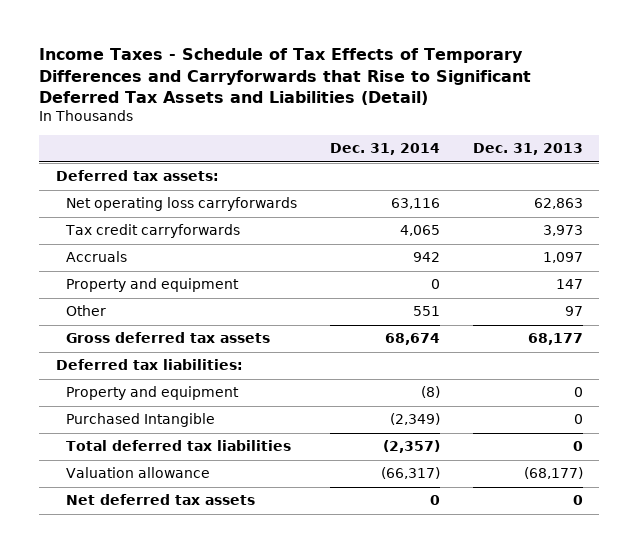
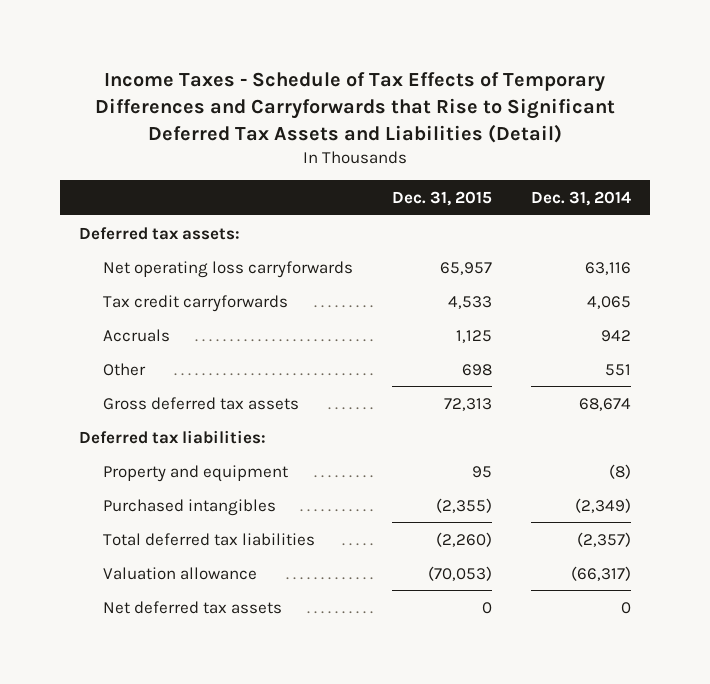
[472,143,583,156] Dec. 31, 2013 -> none
none -> [392,191,493,207] Dec. 31, 2015
[66,278,240,293] Property and equipment -> none
[66,413,216,428] Purchased Intangible -> [103,498,277,516] Purchased intangibles

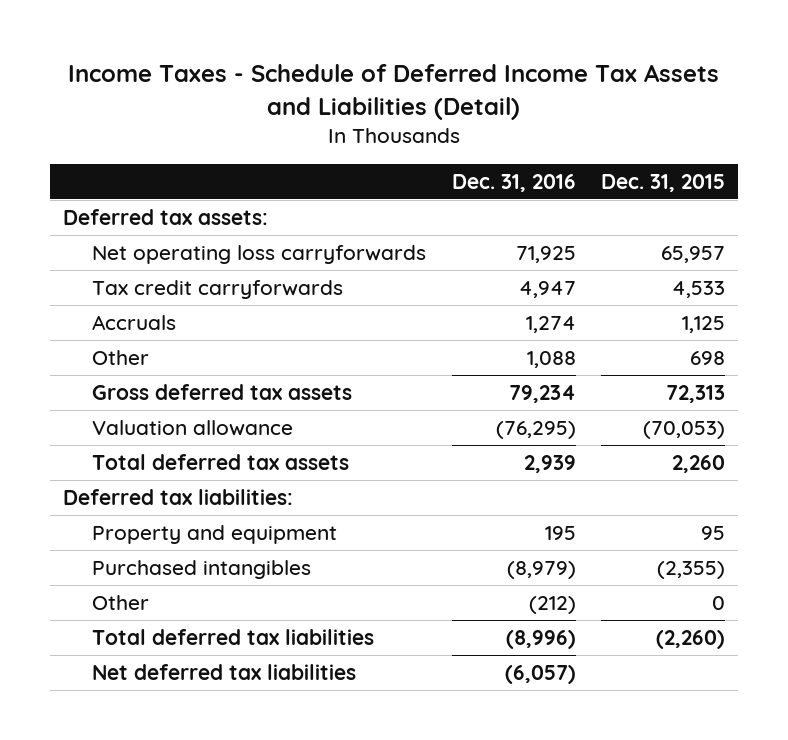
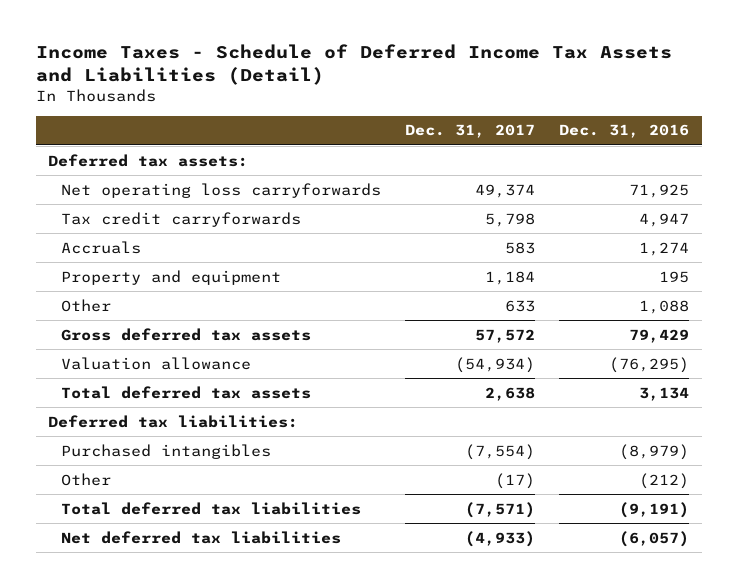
[601,173,726,192] Dec. 31, 2015 -> none
none -> [405,124,536,139] Dec. 31, 2017
[92,524,338,544] Property and equipment -> [60,269,281,285] Property and equipment
[508,384,576,403] 79,234 -> [629,328,690,343] 79,429
[523,454,576,473] 2,939 -> [639,386,690,401] 3,134
[505,629,576,649] (8,996) -> [619,501,690,518] (9,191)

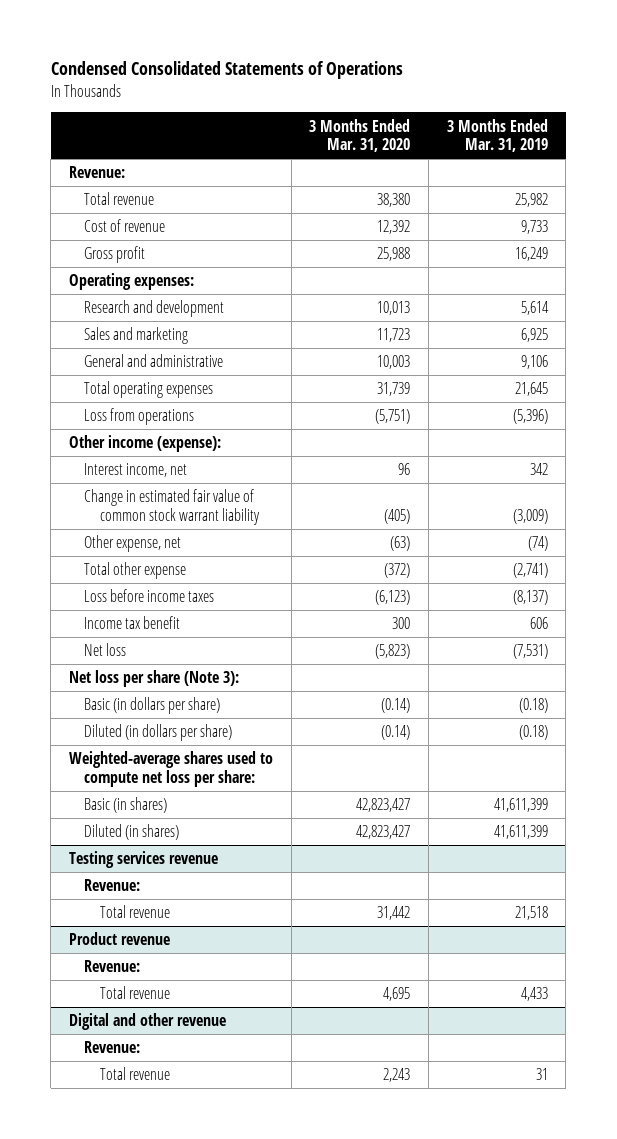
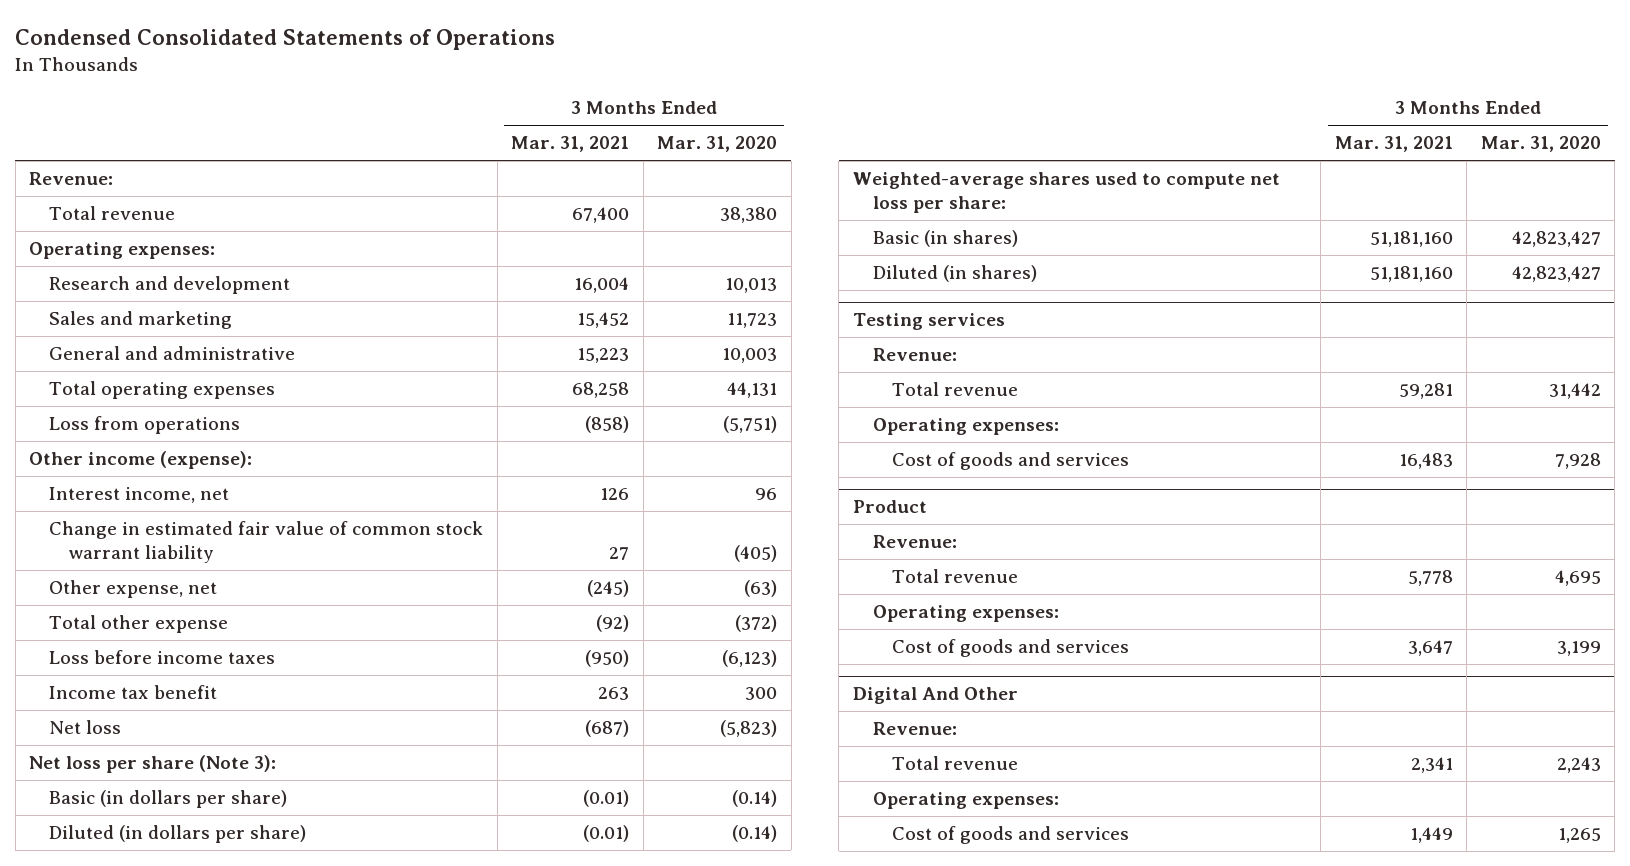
[446,118,548,153] 3 Months Ended Mar. 31, 2019 -> none
none -> [511,136,630,153] Mar. 31, 2021
[84,219,166,233] Cost of revenue -> none
[84,246,146,264] Gross profit -> none
[377,382,411,397] 31,739 -> [727,382,778,399] 44,131
[68,851,218,869] Testing services revenue -> [852,313,1005,331] Testing services
none -> [872,418,1059,436] Operating expenses:
none -> [892,452,1130,471] Cost of goods and services
[68,932,170,946] Product revenue -> [852,500,927,514] Product
none -> [872,605,1059,623] Operating expenses:
none -> [892,639,1130,658] Cost of goods and services
[68,1013,226,1031] Digital and other revenue -> [852,687,1018,705] Digital And Other
none -> [872,792,1059,810] Operating expenses:
none -> [892,826,1130,845] Cost of goods and services

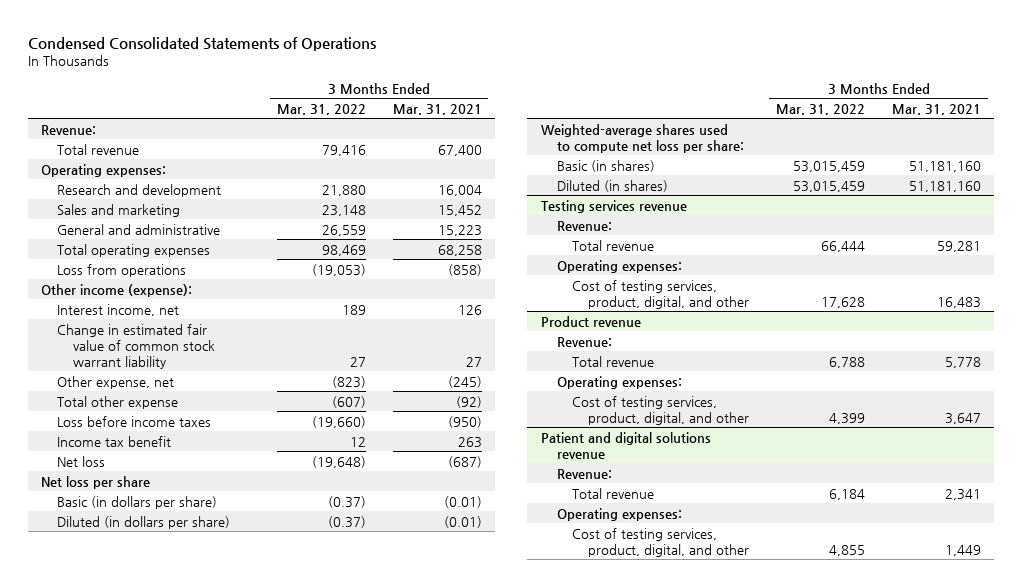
[657,136,778,153] Mar. 31, 2020 -> none
none -> [276,103,366,115] Mar. 31, 2022
[29,755,277,774] Net loss per share (Note 3): -> [41,475,151,489] Net loss per share
[852,313,1005,331] Testing services -> [540,199,687,213] Testing services revenue
[892,452,1130,471] Cost of goods and services -> [572,279,750,309] Cost of testing services, product, digital, and other
[852,500,927,514] Product -> [540,315,641,327] Product revenue
[852,687,1018,705] Digital And Other -> none
[892,639,1130,658] Cost of goods and services -> [572,395,750,425] Cost of testing services, product, digital, and other
none -> [540,431,711,459] Patient and digital solutions revenue
[892,826,1130,845] Cost of goods and services -> [572,527,750,557] Cost of testing services, product, digital, and other

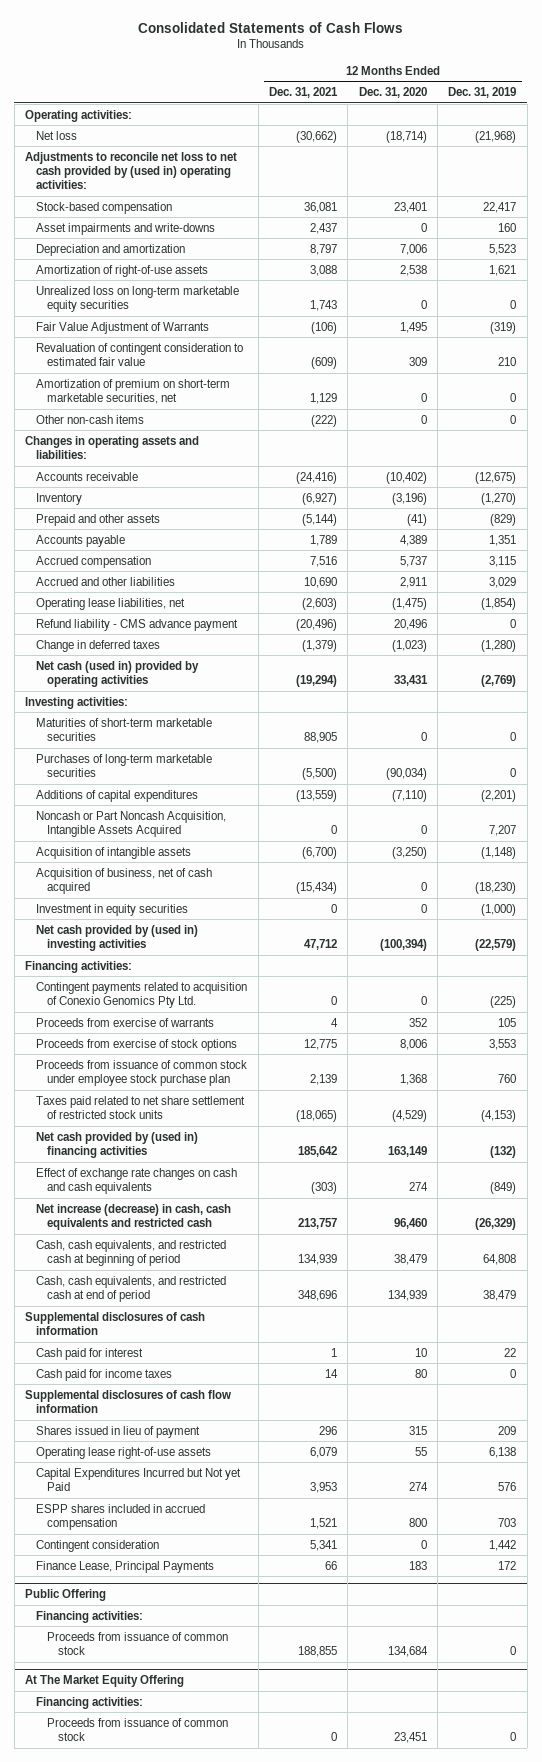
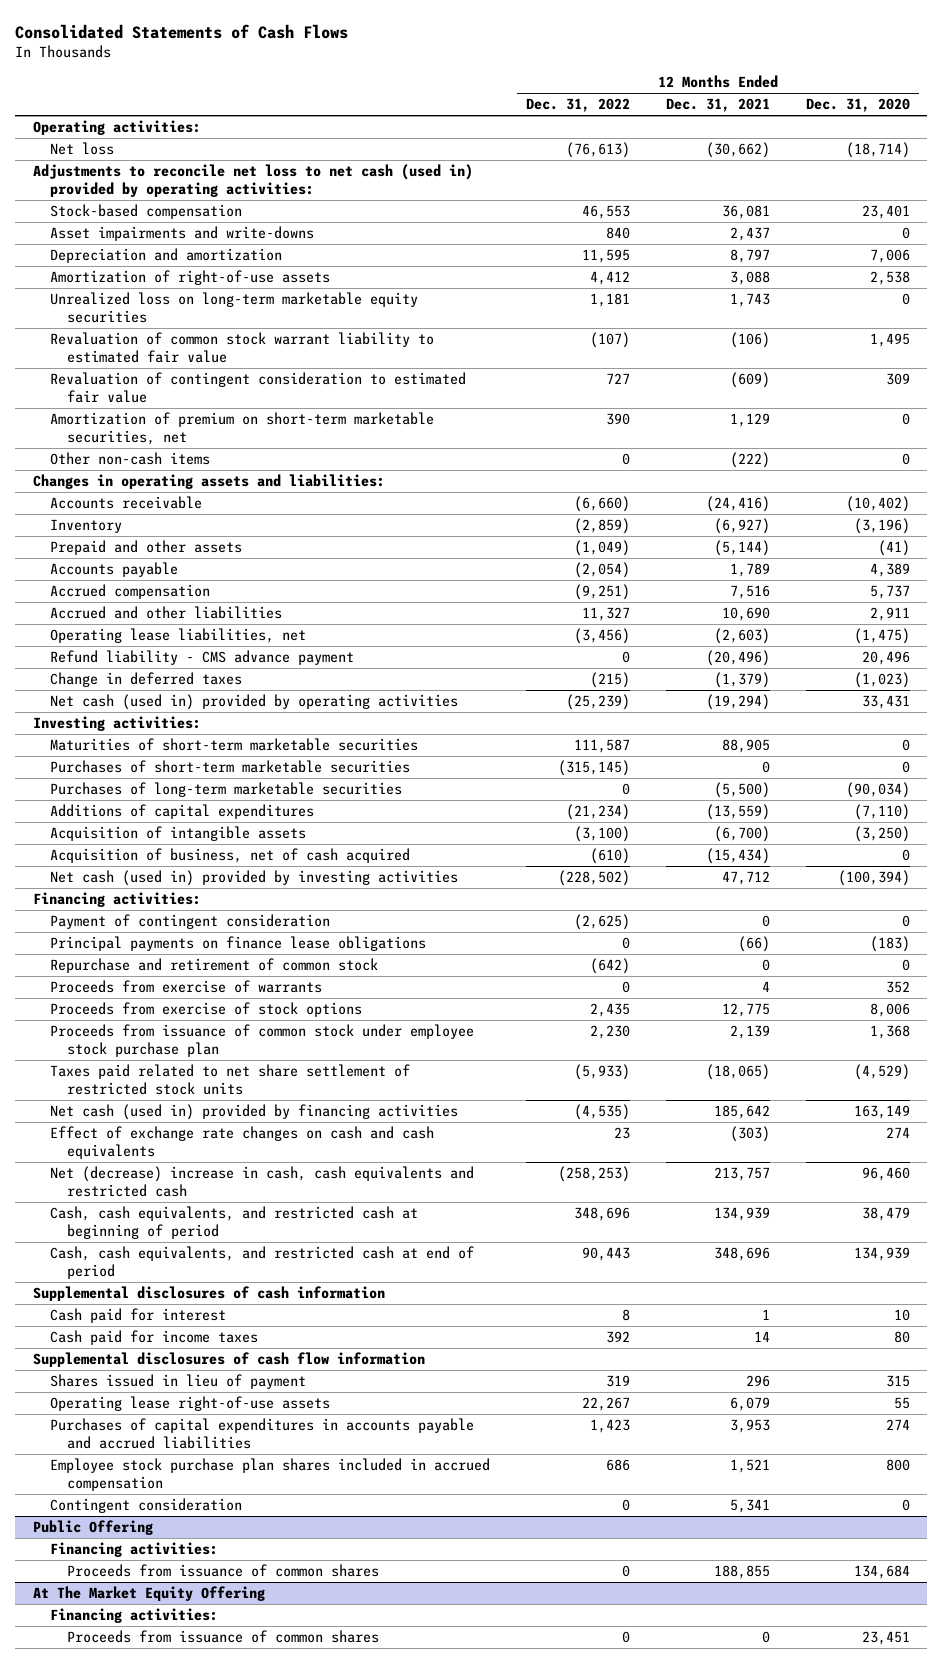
[448,87,517,99] Dec. 31, 2019 -> none
none -> [526,98,631,113] Dec. 31, 2022
[25,151,238,190] Adjustments to reconcile net loss to net cash provided by (used in) operating activities: -> [33,164,474,198] Adjustments to reconcile net loss to net cash (used in) provided by operating activities:
[36,321,210,334] Fair Value Adjustment of Warrants -> [50,332,435,364] Revaluation of common stock warrant liability to estimated fair value
none -> [50,760,411,774] Purchases of short-term marketable securities
[36,810,227,837] Noncash or Part Noncash Acquisition, Intangible Assets Acquired -> none
[36,903,189,916] Investment in equity securities -> none
[36,924,199,951] Net cash provided by (used in) investing activities -> [50,870,459,887] Net cash (used in) provided by investing activities
[36,981,248,1008] Contingent payments related to acquisition of Conexio Genomics Pty Ltd. -> [50,914,331,930] Payment of contingent consideration
none -> [50,936,427,952] Principal payments on finance lease obligations
none -> [50,958,379,974] Repurchase and retirement of common stock
[36,1131,199,1158] Net cash provided by (used in) financing activities -> [50,1104,459,1121] Net cash (used in) provided by financing activities
[36,1203,232,1230] Net increase (decrease) in cash, cash equivalents and restricted cash -> [50,1166,475,1198] Net (decrease) increase in cash, cash equivalents and restricted cash
[36,1467,242,1491] Capital Expenditures Incurred but Not yet Paid -> [50,1418,475,1450] Purchases of capital expenditures in accounts payable and accrued liabilities
[36,1503,206,1530] ESPP shares included in accrued compensation -> [50,1458,491,1492] Employee stock purchase plan shares included in accrued compensation
[36,1560,215,1573] Finance Lease, Principal Payments -> none
[47,1631,229,1655] Proceeds from issuance of common stock -> [67,1564,380,1578] Proceeds from issuance of common shares
[47,1717,229,1741] Proceeds from issuance of common stock -> [67,1630,380,1644] Proceeds from issuance of common shares

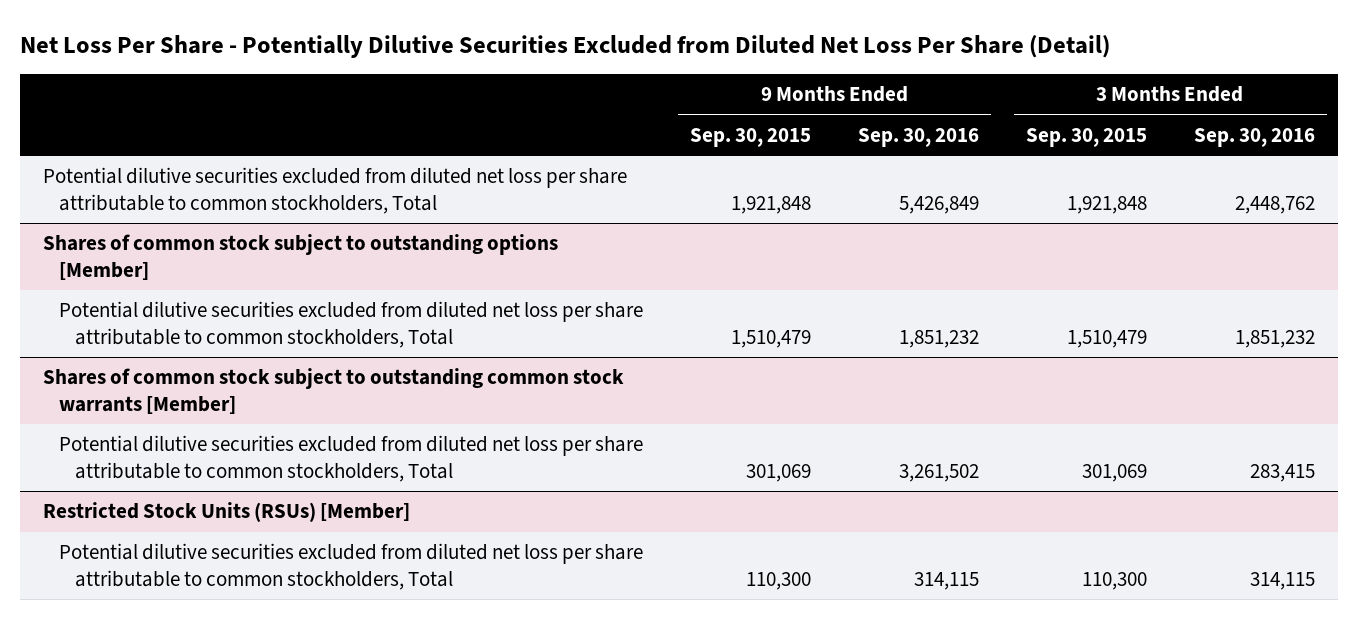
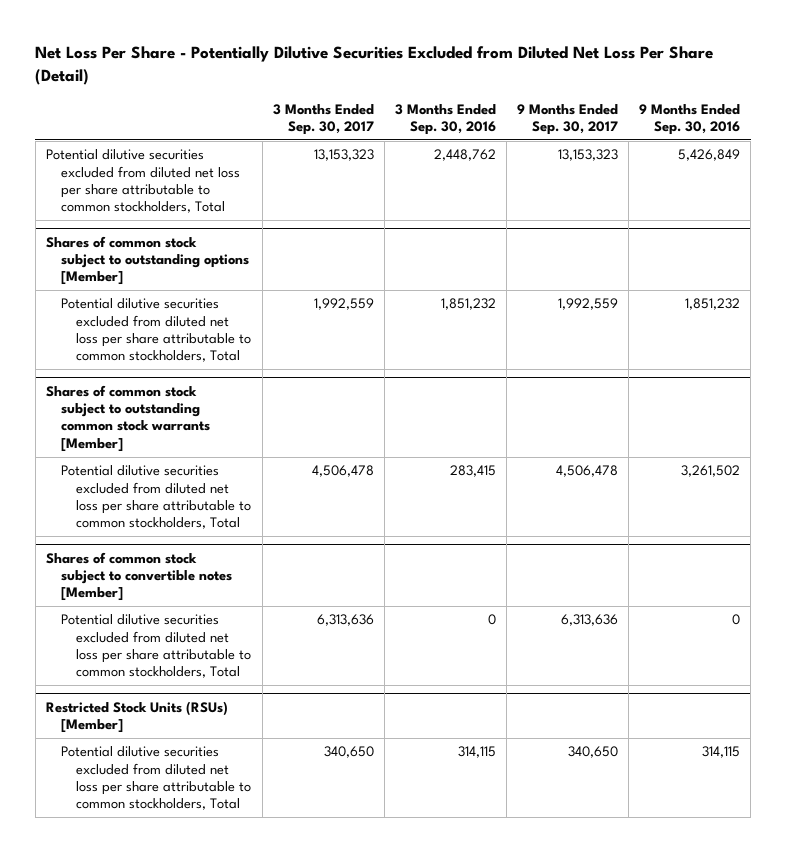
[690,127,812,147] Sep. 30, 2015 -> none
[1026,127,1148,147] Sep. 30, 2015 -> none
none -> [272,103,374,135] 3 Months Ended Sep. 30, 2017
none -> [517,103,619,135] 9 Months Ended Sep. 30, 2017
none -> [45,552,233,602] Shares of common stock subject to convertible notes [Member]
none -> [61,614,252,679] Potential dilutive securities excluded from diluted net loss per share attributable to common stockholders, Total

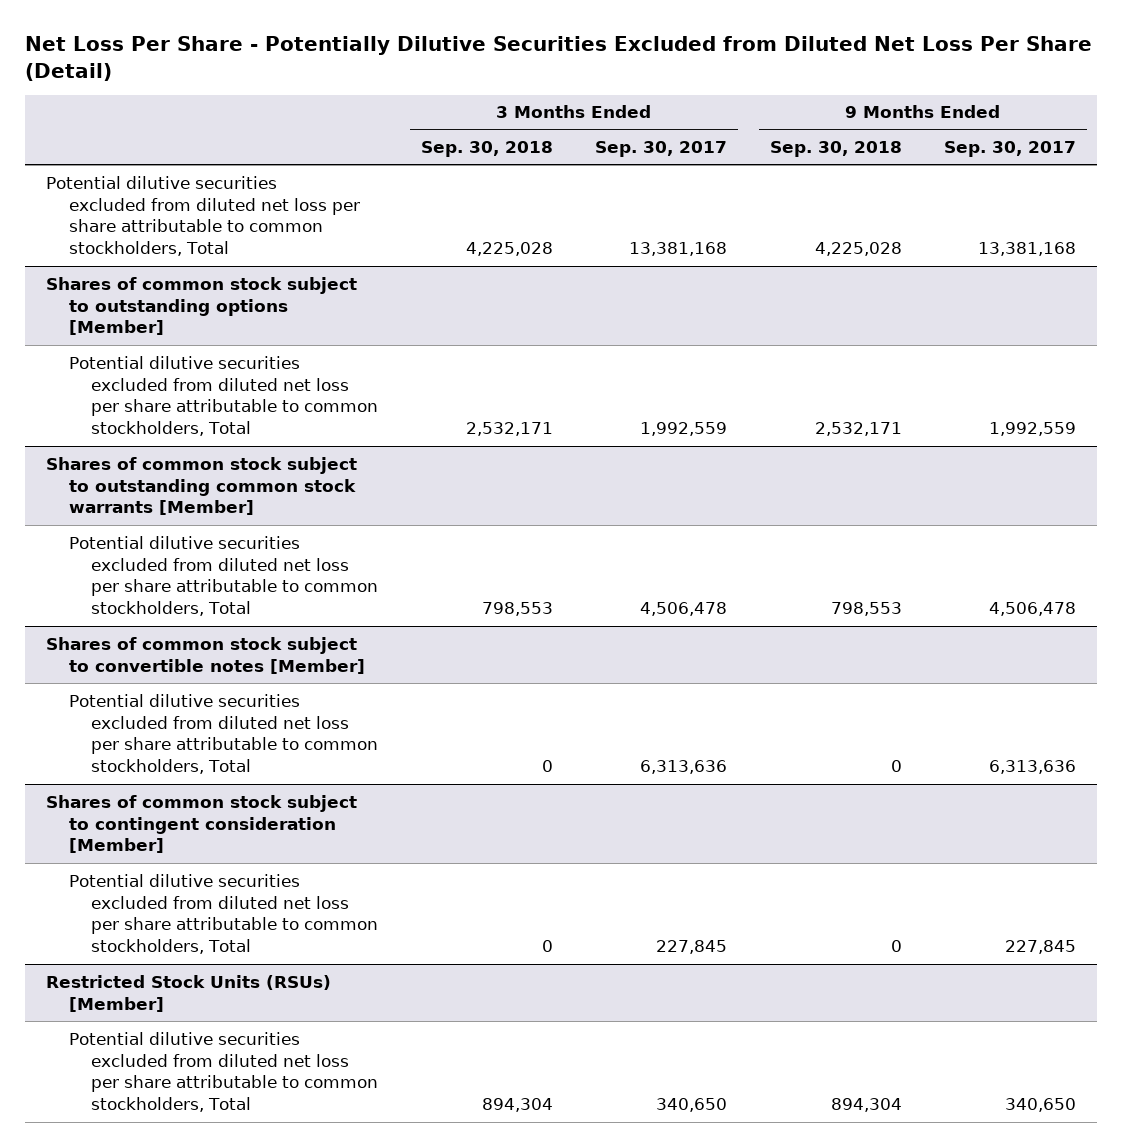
[394,103,496,135] 3 Months Ended Sep. 30, 2016 -> none
[639,103,741,135] 9 Months Ended Sep. 30, 2016 -> none
none -> [420,140,553,157] Sep. 30, 2018
none -> [769,140,902,157] Sep. 30, 2018
[313,149,374,162] 13,153,323 -> [629,242,728,257] 13,381,168
[558,149,619,162] 13,153,323 -> [978,242,1077,257] 13,381,168
none -> [45,794,357,854] Shares of common stock subject to contingent consideration [Member]
none -> [68,873,379,955] Potential dilutive securities excluded from diluted net loss per share attributable to common stockholders, Total

